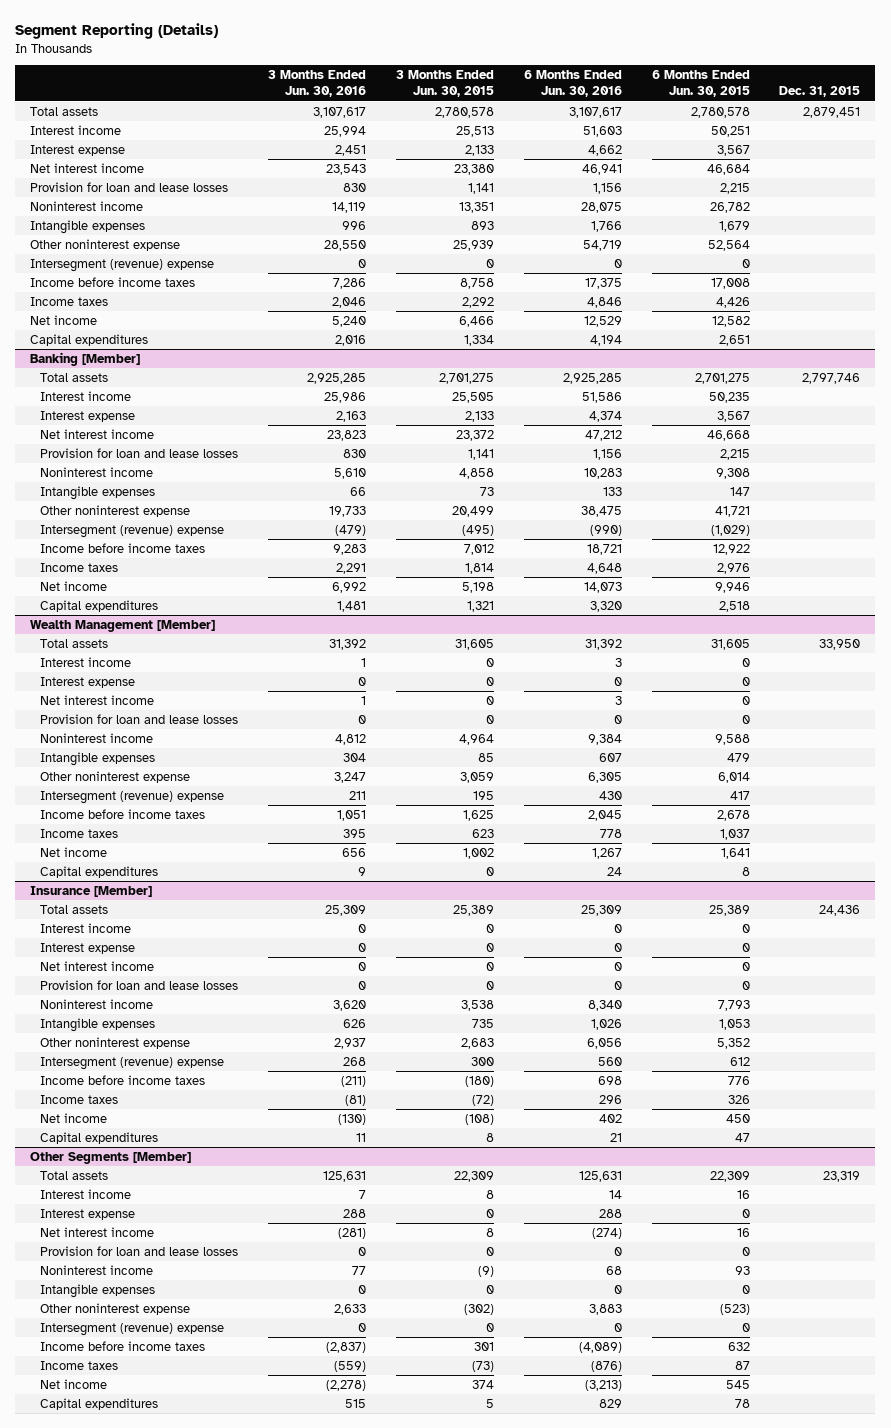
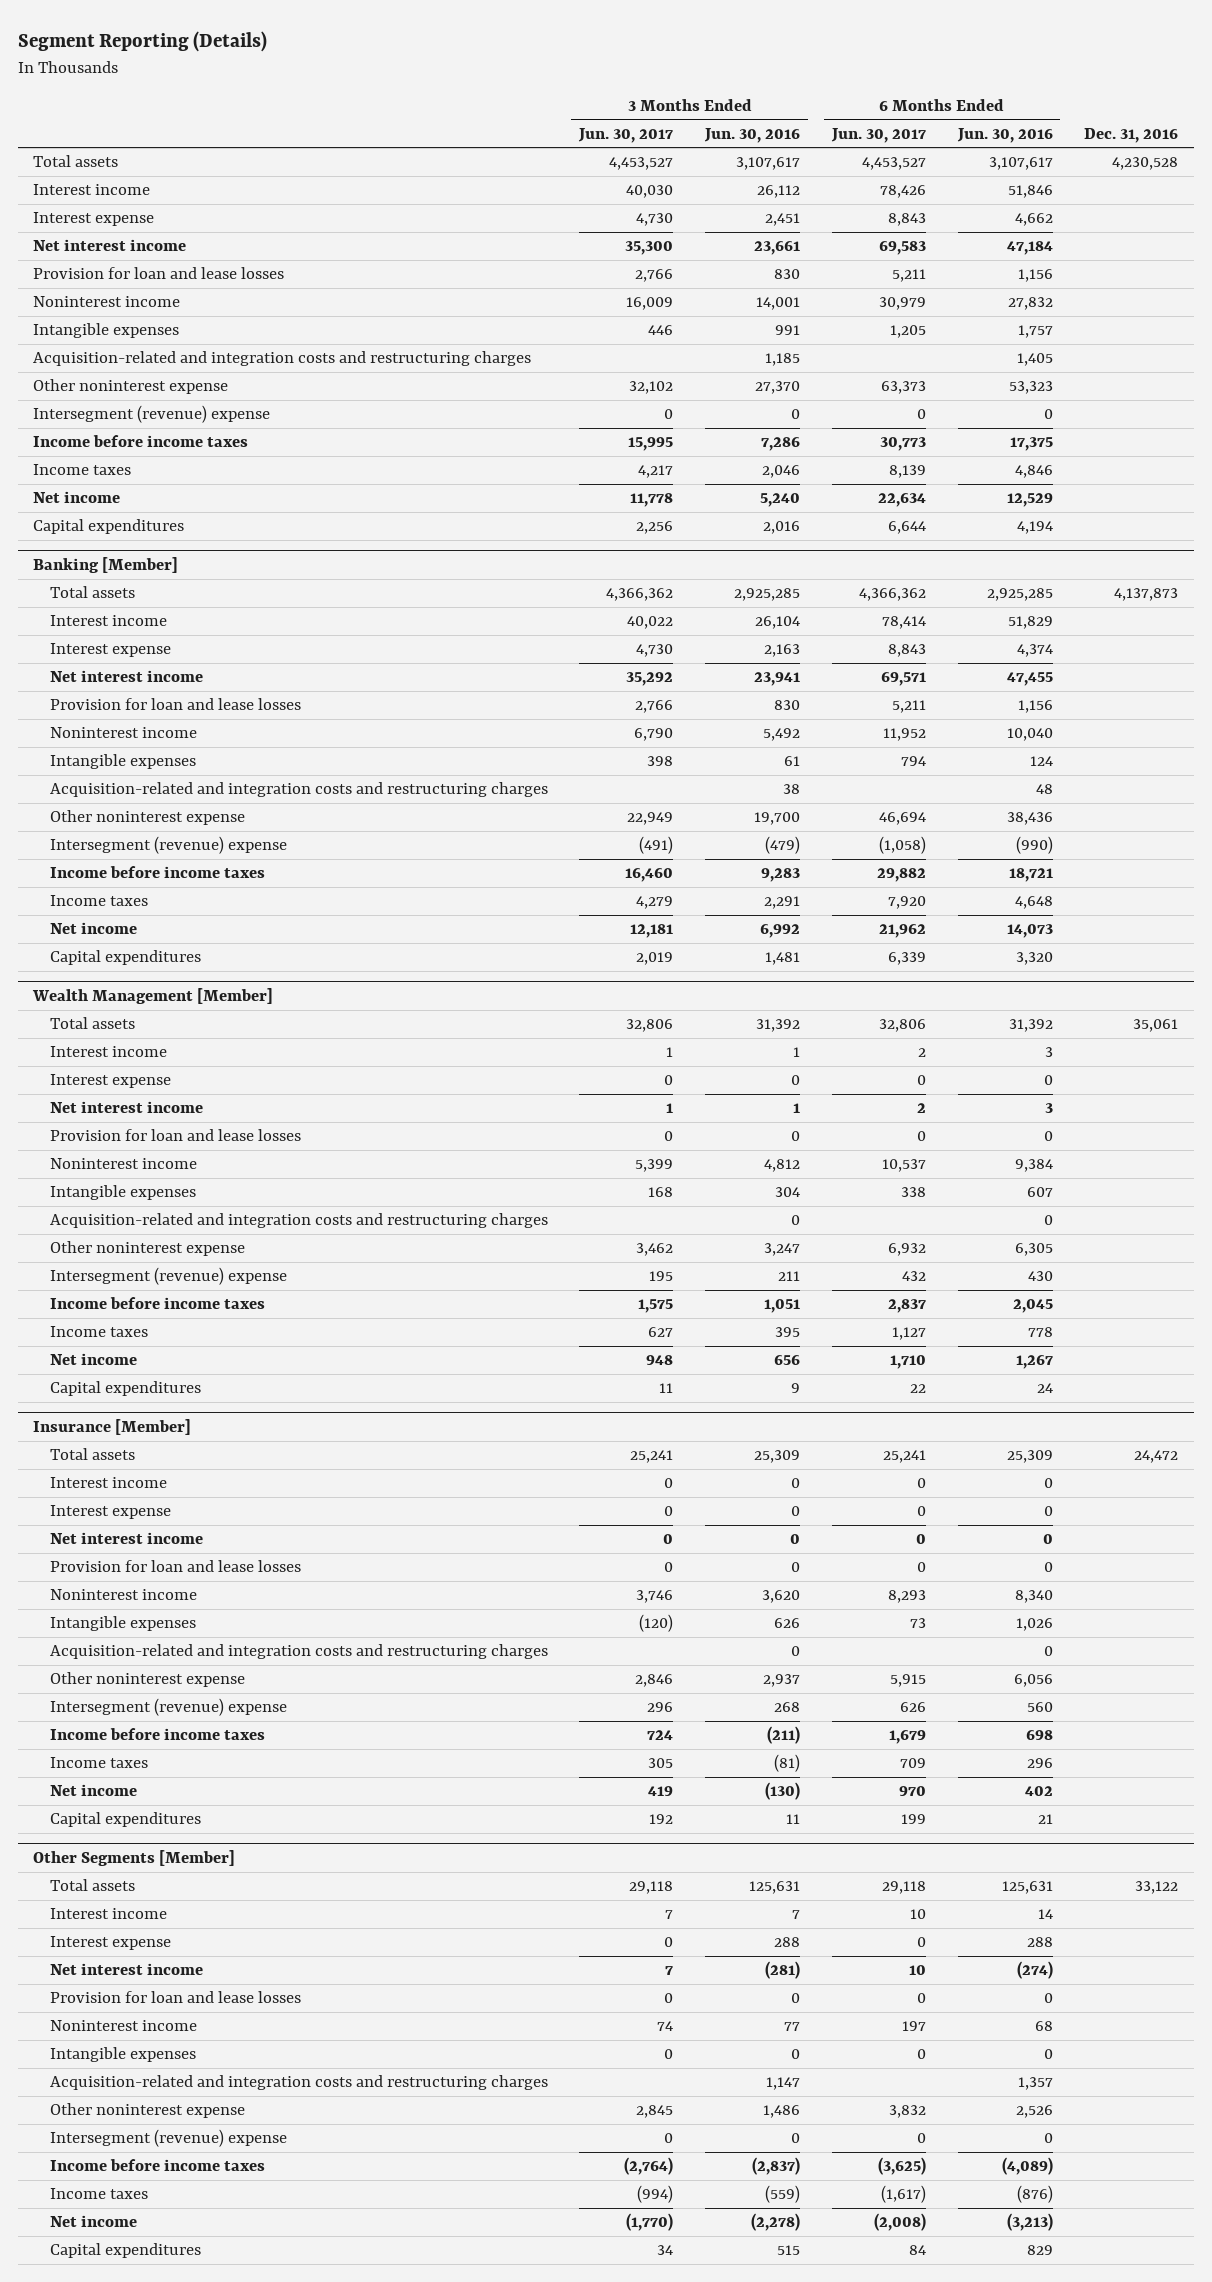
[395,70,494,98] 3 Months Ended Jun. 30, 2015 -> none
[651,70,750,98] 6 Months Ended Jun. 30, 2015 -> none
[779,86,861,98] Dec. 31, 2015 -> none
none -> [578,127,674,143] Jun. 30, 2017
none -> [830,127,926,143] Jun. 30, 2017
none -> [1084,127,1179,143] Dec. 31, 2016
[324,126,367,138] 25,994 -> [757,185,801,199] 26,112
[582,126,622,138] 51,603 -> [1007,185,1053,199] 51,846
[326,164,367,176] 23,543 -> [754,241,801,256] 23,661
[581,164,622,176] 46,941 -> [1006,241,1053,256] 47,184
[332,202,367,214] 14,119 -> [756,297,801,311] 14,001
[580,202,622,214] 28,075 -> [1007,297,1053,311] 27,832
[342,221,367,231] 996 -> [775,325,801,336] 991
[590,221,622,233] 1,766 -> [1017,325,1053,339] 1,757
none -> [33,351,532,367] Acquisition-related and integration costs and restructuring charges
[324,240,367,252] 28,550 -> [755,381,801,395] 27,370
[582,240,622,252] 54,719 -> [1008,381,1053,395] 53,323
[324,392,367,404] 25,986 -> [755,616,801,630] 26,104
[581,392,622,404] 51,586 -> [1007,616,1053,630] 51,829
[327,430,367,442] 23,823 -> [754,672,801,687] 23,941
[584,430,622,442] 47,212 -> [1006,672,1053,687] 47,455
[334,468,367,480] 5,610 -> [763,728,801,742] 5,492
[583,468,622,480] 10,283 -> [1006,728,1053,742] 10,040
[350,487,367,497] 66 -> [784,756,801,767] 61
[602,487,622,497] 133 -> [1029,756,1053,767] 124
none -> [49,782,548,798] Acquisition-related and integration costs and restructuring charges
[329,506,367,518] 19,733 -> [754,812,801,826] 19,700
[580,506,622,518] 38,475 -> [1006,812,1053,826] 38,436
none -> [49,1213,548,1229] Acquisition-related and integration costs and restructuring charges
none -> [49,1644,548,1660] Acquisition-related and integration costs and restructuring charges
none -> [49,2075,548,2091] Acquisition-related and integration costs and restructuring charges
[334,1304,367,1316] 2,633 -> [763,2105,801,2119] 1,486
[588,1304,622,1316] 3,883 -> [1015,2105,1053,2119] 2,526

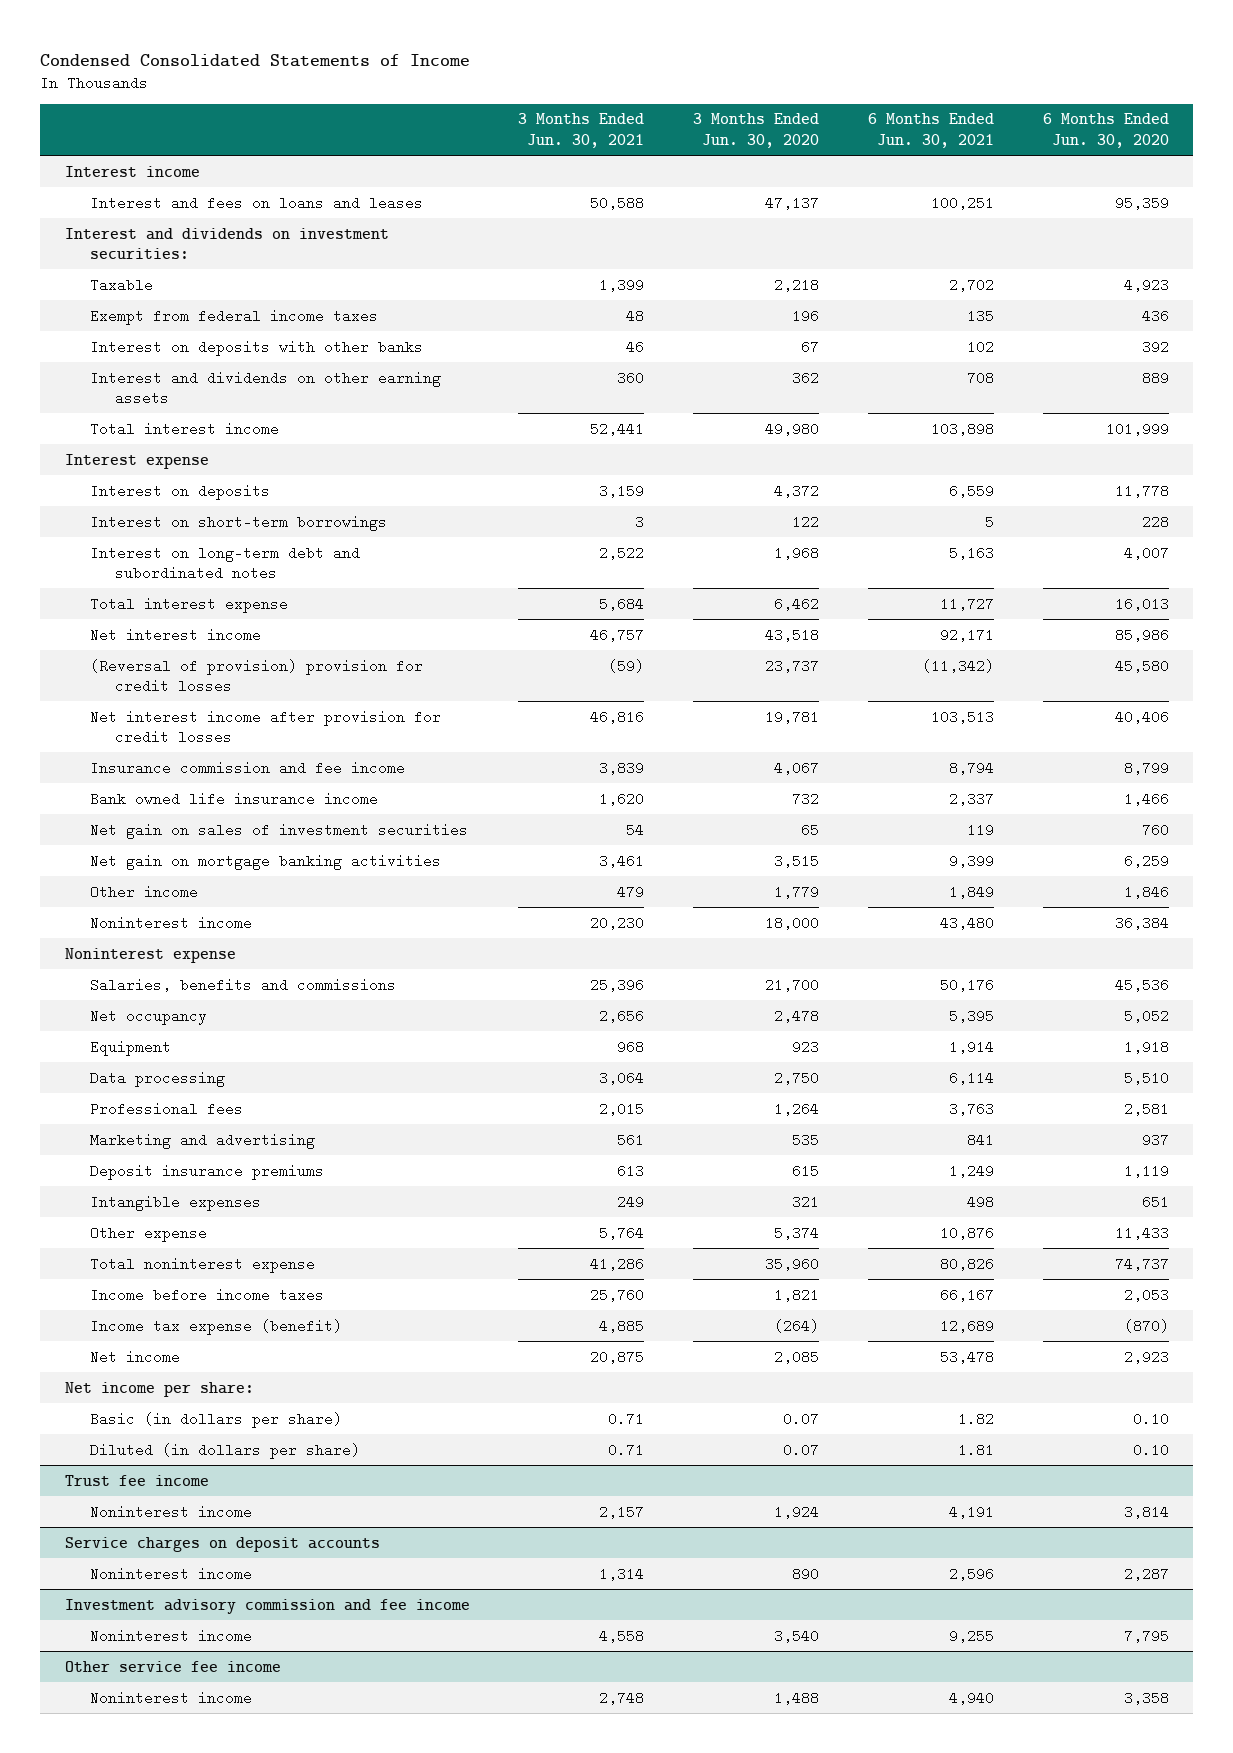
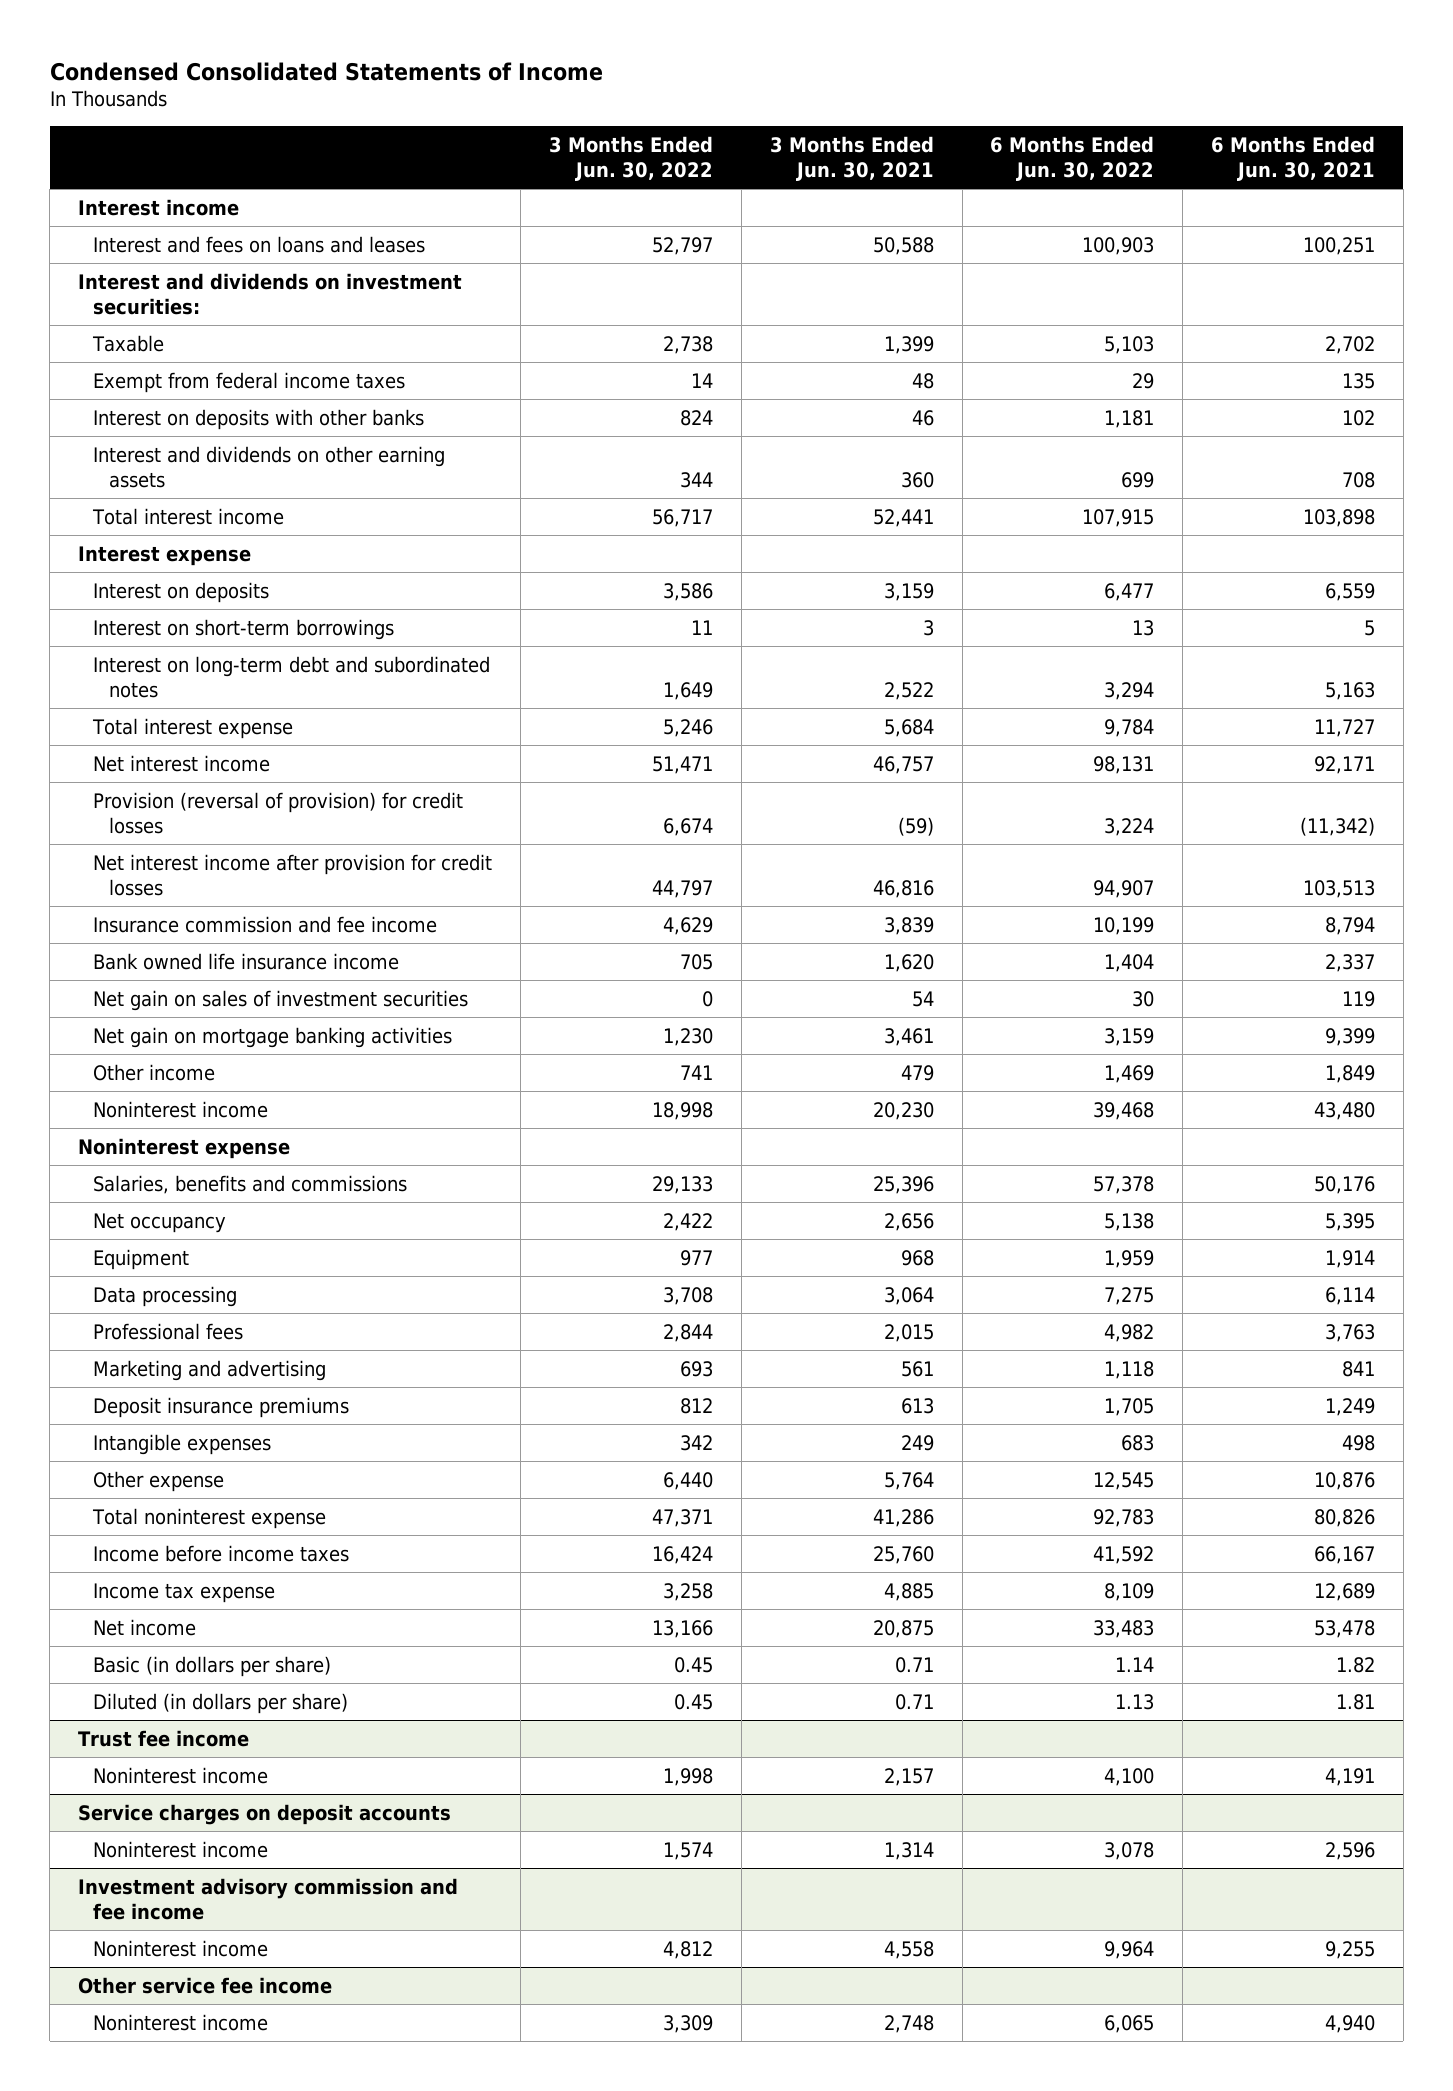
[693,113,820,148] 3 Months Ended Jun. 30, 2020 -> none
[1042,113,1169,148] 6 Months Ended Jun. 30, 2020 -> none
none -> [549,135,714,181] 3 Months Ended Jun. 30, 2022
none -> [990,135,1155,181] 6 Months Ended Jun. 30, 2022
[89,658,423,693] (Reversal of provision) provision for credit losses -> [93,791,464,834] Provision (reversal of provision) for credit losses
[89,1318,342,1335] Income tax expense (benefit) -> [93,1582,276,1603] Income tax expense
[64,1381,254,1397] Net income per share: -> none

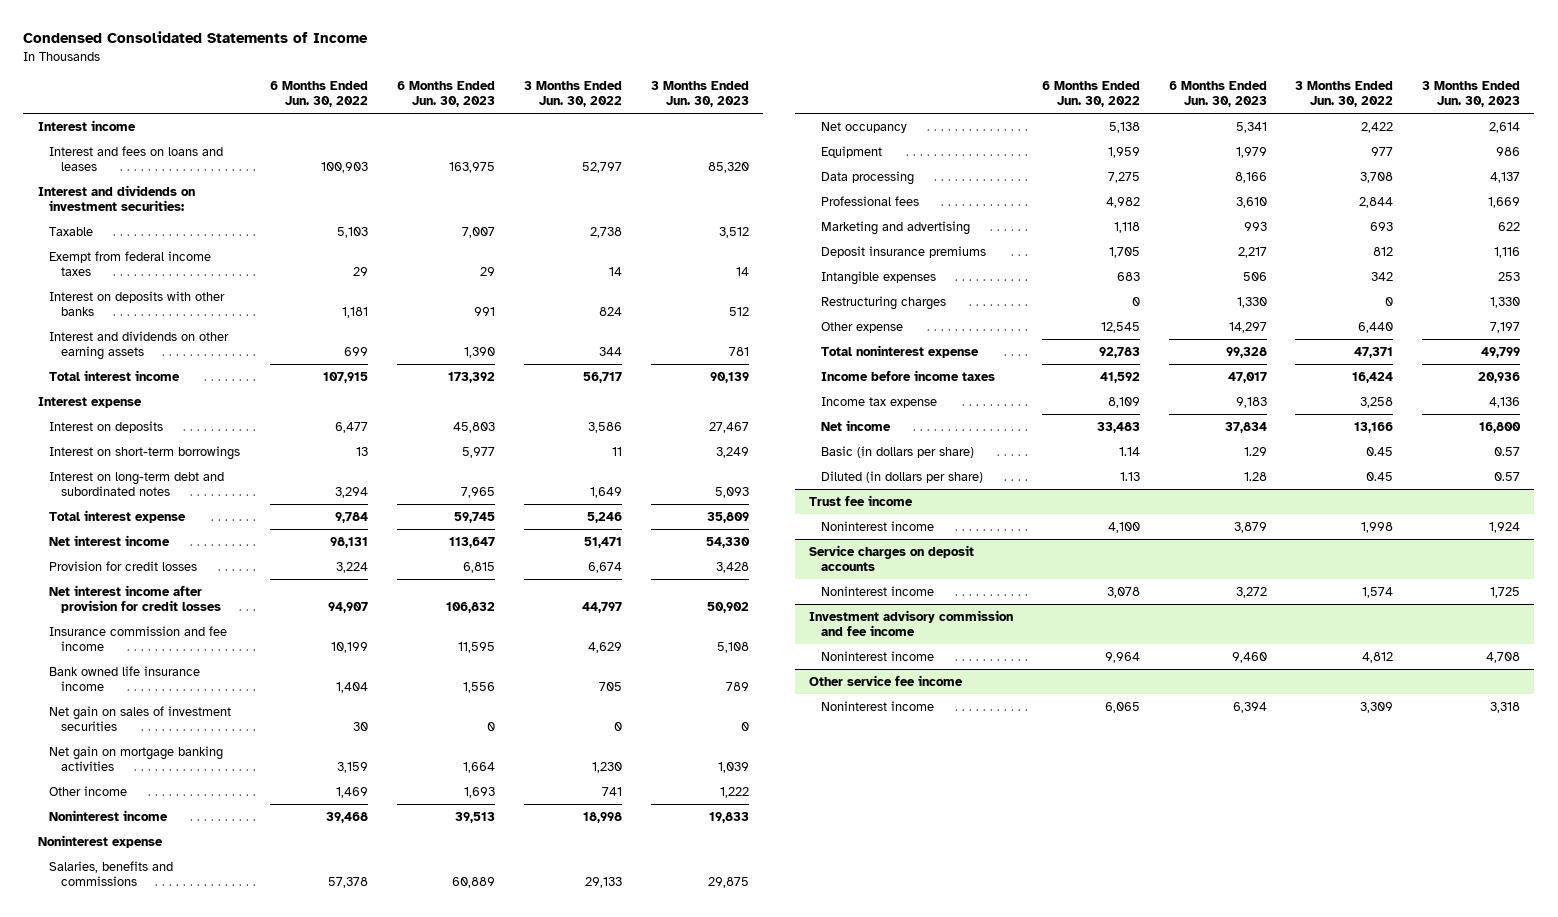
[769,135,934,181] 3 Months Ended Jun. 30, 2021 -> none
[1211,135,1376,181] 6 Months Ended Jun. 30, 2021 -> none
none -> [397,81,496,108] 6 Months Ended Jun. 30, 2023
none -> [650,81,749,108] 3 Months Ended Jun. 30, 2023
[93,791,464,834] Provision (reversal of provision) for credit losses -> [49,560,198,571] Provision for credit losses
none -> [820,295,946,310] Restructuring charges

